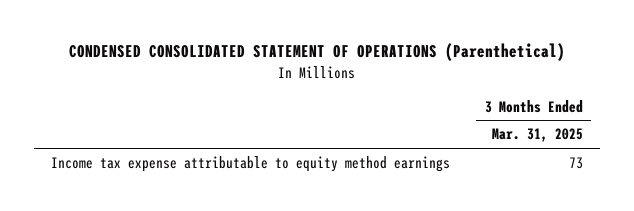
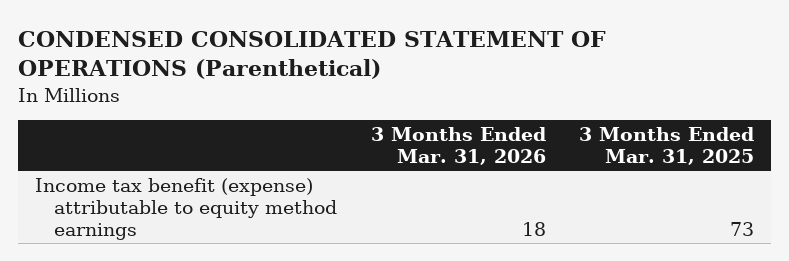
none -> [370,127,546,166] 3 Months Ended Mar. 31, 2026
[51,156,451,173] Income tax expense attributable to equity method earnings -> [34,177,338,240] Income tax benefit (expense) attributable to equity method earnings

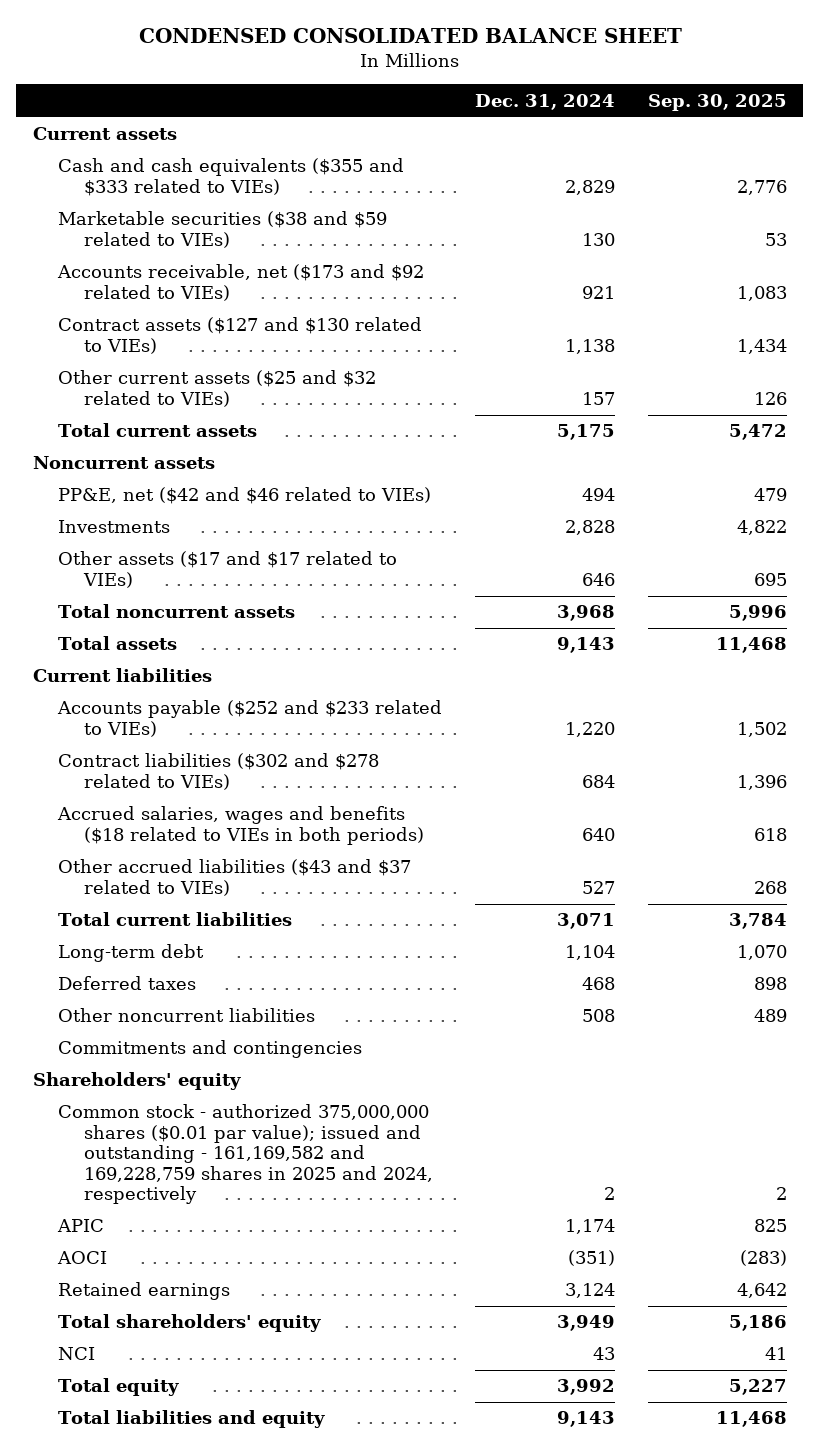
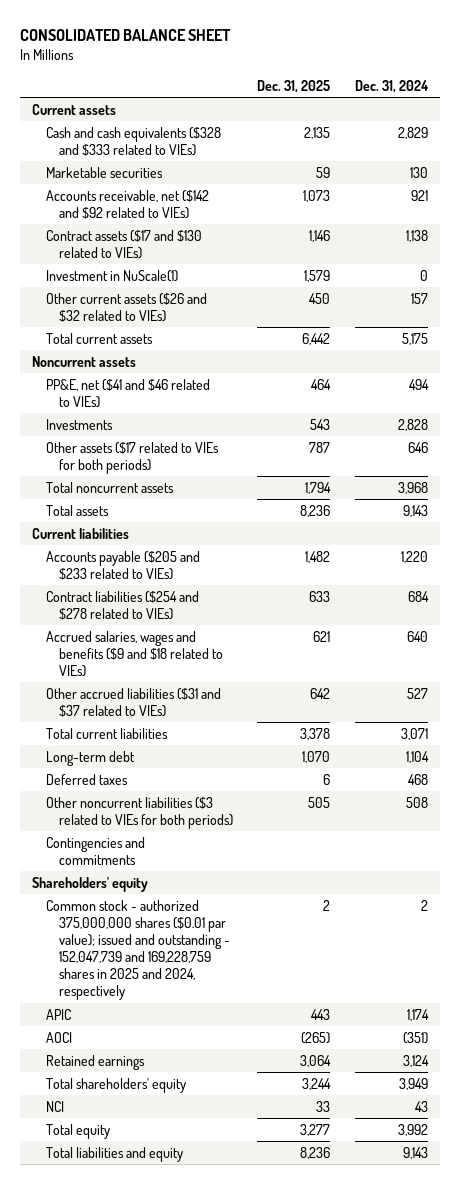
[138,28,682,44] CONDENSED CONSOLIDATED BALANCE SHEET -> [19,29,231,42] CONSOLIDATED BALANCE SHEET
[647,93,787,111] Sep. 30, 2025 -> none
none -> [257,79,331,93] Dec. 31, 2025
[58,158,405,196] Cash and cash equivalents ($355 and $333 related to VIEs) -> [45,126,221,156] Cash and cash equivalents ($328 and $333 related to VIEs)
[58,211,388,248] Marketable securities ($38 and $59 related to VIEs) -> [45,166,163,178] Marketable securities
[57,264,425,301] Accounts receivable, net ($173 and $92 related to VIEs) -> [45,189,209,219] Accounts receivable, net ($142 and $92 related to VIEs)
[58,317,423,354] Contract assets ($127 and $130 related to VIEs) -> [45,229,202,259] Contract assets ($17 and $130 related to VIEs)
none -> [45,269,178,282] Investment in NuScale(1)
[58,370,377,407] Other current assets ($25 and $32 related to VIEs) -> [45,292,207,322] Other current assets ($26 and $32 related to VIEs)
[58,487,432,505] PP&E, net ($42 and $46 related to VIEs) -> [45,378,210,408] PP&E, net ($41 and $46 related to VIEs)
[58,551,398,588] Other assets ($17 and $17 related to VIEs) -> [45,441,219,474] Other assets ($17 related to VIEs for both periods)
[57,700,443,737] Accounts payable ($252 and $233 related to VIEs) -> [45,550,200,580] Accounts payable ($205 and $233 related to VIEs)
[58,753,380,790] Contract liabilities ($302 and $278 related to VIEs) -> [45,590,199,620] Contract liabilities ($254 and $278 related to VIEs)
[57,806,424,845] Accrued salaries, wages and benefits ($18 related to VIEs in both periods) -> [45,630,224,677] Accrued salaries, wages and benefits ($9 and $18 related to VIEs)
[58,859,412,896] Other accrued liabilities ($43 and $37 related to VIEs) -> [45,687,221,717] Other accrued liabilities ($31 and $37 related to VIEs)
[58,1008,316,1023] Other noncurrent liabilities -> [45,796,234,829] Other noncurrent liabilities ($3 related to VIEs for both periods)
[58,1040,363,1059] Commitments and contingencies -> [45,836,145,865] Contingencies and commitments
[58,1104,433,1205] Common stock - authorized 375,000,000 shares ($0.01 par value); issued and outstanding - 161,169,582 and 169,228,759 shares in 2025 and 2024, respectively -> [45,899,231,1001] Common stock - authorized 375,000,000 shares ($0.01 par value); issued and outstanding - 152,047,739 and 169,228,759 shares in 2025 and 2024, respectively

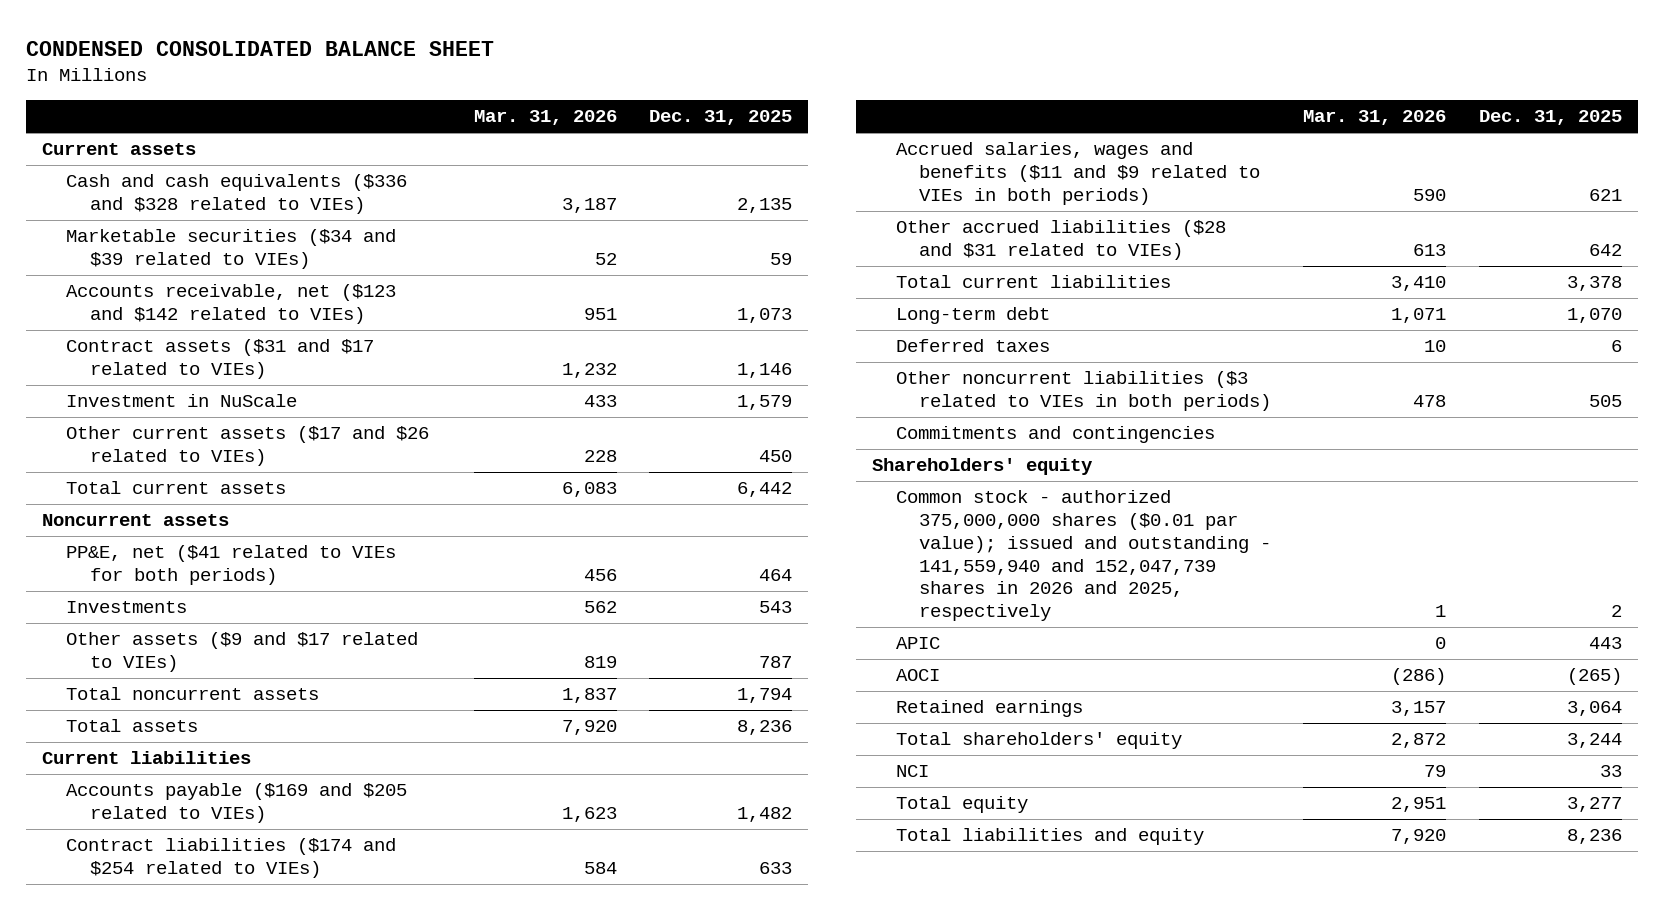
[19,29,231,42] CONSOLIDATED BALANCE SHEET -> [26,40,495,56] CONDENSED CONSOLIDATED BALANCE SHEET
[354,79,429,93] Dec. 31, 2024 -> none
none -> [474,110,618,126] Mar. 31, 2026
[45,126,221,156] Cash and cash equivalents ($328 and $333 related to VIEs) -> [66,174,408,215] Cash and cash equivalents ($336 and $328 related to VIEs)
[45,166,163,178] Marketable securities -> [66,229,397,270] Marketable securities ($34 and $39 related to VIEs)
[45,189,209,219] Accounts receivable, net ($142 and $92 related to VIEs) -> [66,284,397,325] Accounts receivable, net ($123 and $142 related to VIEs)
[45,229,202,259] Contract assets ($17 and $130 related to VIEs) -> [66,339,375,380] Contract assets ($31 and $17 related to VIEs)
[45,269,178,282] Investment in NuScale(1) -> [66,394,298,408] Investment in NuScale
[45,292,207,322] Other current assets ($26 and $32 related to VIEs) -> [66,426,430,467] Other current assets ($17 and $26 related to VIEs)
[45,378,210,408] PP&E, net ($41 and $46 related to VIEs) -> [66,545,397,586] PP&E, net ($41 related to VIEs for both periods)
[45,441,219,474] Other assets ($17 related to VIEs for both periods) -> [66,632,419,673] Other assets ($9 and $17 related to VIEs)
[45,550,200,580] Accounts payable ($205 and $233 related to VIEs) -> [66,783,408,824] Accounts payable ($169 and $205 related to VIEs)
[45,590,199,620] Contract liabilities ($254 and $278 related to VIEs) -> [66,838,397,879] Contract liabilities ($174 and $254 related to VIEs)
[45,630,224,677] Accrued salaries, wages and benefits ($9 and $18 related to VIEs) -> [895,142,1261,205] Accrued salaries, wages and benefits ($11 and $9 related to VIEs in both periods)
[45,687,221,717] Other accrued liabilities ($31 and $37 related to VIEs) -> [895,220,1226,261] Other accrued liabilities ($28 and $31 related to VIEs)
[45,796,234,829] Other noncurrent liabilities ($3 related to VIEs for both periods) -> [895,371,1272,412] Other noncurrent liabilities ($3 related to VIEs in both periods)
[45,836,145,865] Contingencies and commitments -> [895,426,1215,444] Commitments and contingencies
[45,899,231,1001] Common stock - authorized 375,000,000 shares ($0.01 par value); issued and outstanding - 152,047,739 and 169,228,759 shares in 2025 and 2024, respectively -> [895,490,1272,622] Common stock - authorized 375,000,000 shares ($0.01 par value); issued and outstanding - 141,559,940 and 152,047,739 shares in 2026 and 2025, respectively

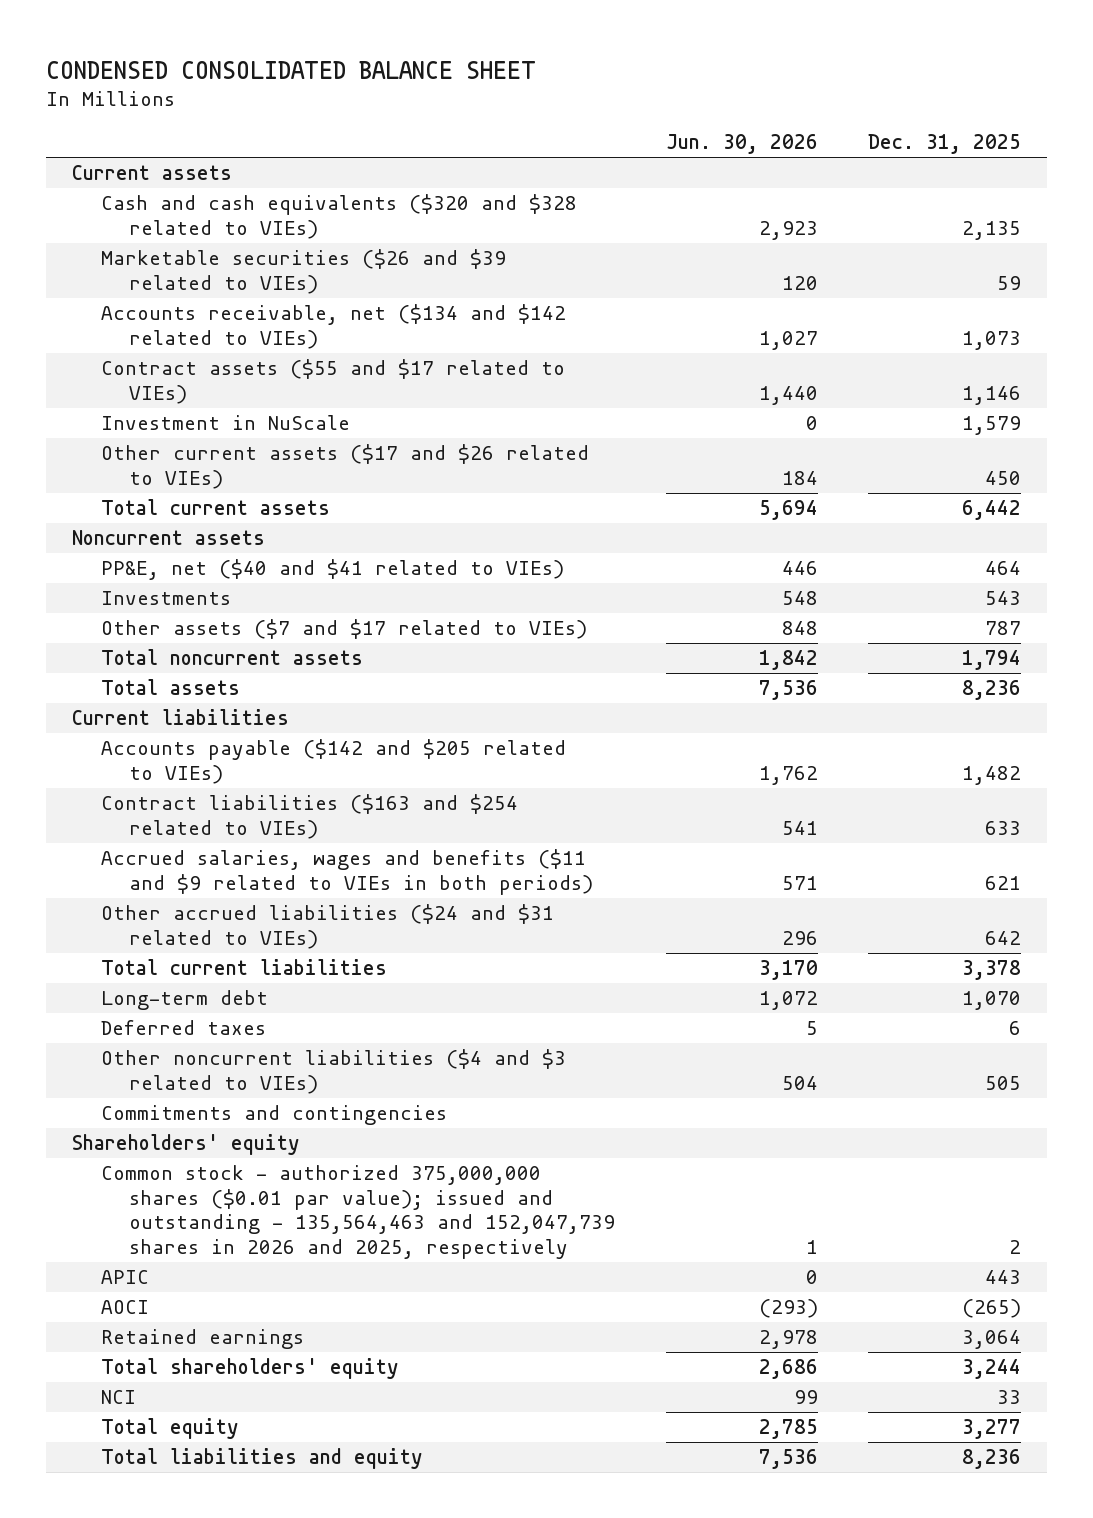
[474,110,618,126] Mar. 31, 2026 -> none
none -> [665,134,818,155] Jun. 30, 2026
[66,174,408,215] Cash and cash equivalents ($336 and $328 related to VIEs) -> [100,194,577,239] Cash and cash equivalents ($320 and $328 related to VIEs)
[66,229,397,270] Marketable securities ($34 and $39 related to VIEs) -> [100,249,506,294] Marketable securities ($26 and $39 related to VIEs)
[66,284,397,325] Accounts receivable, net ($123 and $142 related to VIEs) -> [100,304,566,349] Accounts receivable, net ($134 and $142 related to VIEs)
[66,339,375,380] Contract assets ($31 and $17 related to VIEs) -> [100,359,565,404] Contract assets ($55 and $17 related to VIEs)
[66,545,397,586] PP&E, net ($41 related to VIEs for both periods) -> [100,559,564,581] PP&E, net ($40 and $41 related to VIEs)
[66,632,419,673] Other assets ($9 and $17 related to VIEs) -> [100,619,587,640] Other assets ($7 and $17 related to VIEs)
[66,783,408,824] Accounts payable ($169 and $205 related to VIEs) -> [100,739,566,784] Accounts payable ($142 and $205 related to VIEs)
[66,838,397,879] Contract liabilities ($174 and $254 related to VIEs) -> [100,794,518,839] Contract liabilities ($163 and $254 related to VIEs)
[895,220,1226,261] Other accrued liabilities ($28 and $31 related to VIEs) -> [100,904,554,949] Other accrued liabilities ($24 and $31 related to VIEs)
[895,371,1272,412] Other noncurrent liabilities ($3 related to VIEs in both periods) -> [100,1049,566,1094] Other noncurrent liabilities ($4 and $3 related to VIEs)
[895,490,1272,622] Common stock - authorized 375,000,000 shares ($0.01 par value); issued and outstanding - 141,559,940 and 152,047,739 shares in 2026 and 2025, respectively -> [100,1165,616,1260] Common stock - authorized 375,000,000 shares ($0.01 par value); issued and outstanding - 135,564,463 and 152,047,739 shares in 2026 and 2025, respectively

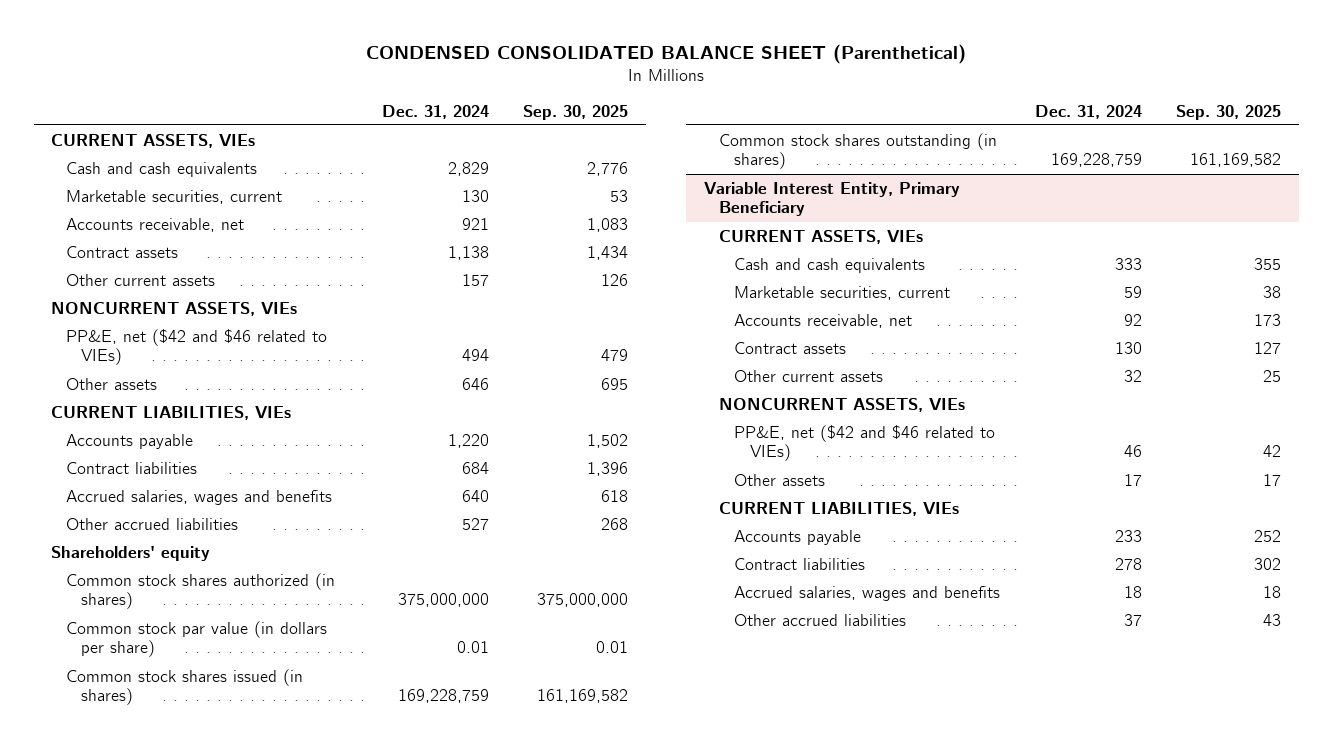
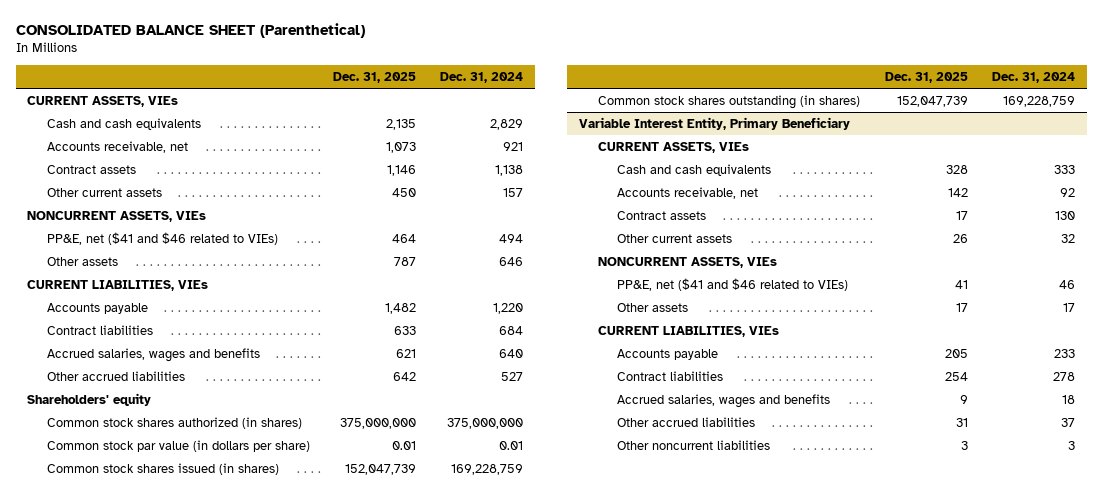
[366,43,967,64] CONDENSED CONSOLIDATED BALANCE SHEET (Parenthetical) -> [15,23,365,39] CONSOLIDATED BALANCE SHEET (Parenthetical)
[523,104,629,120] Sep. 30, 2025 -> none
none -> [333,72,417,84] Dec. 31, 2025
[66,189,283,204] Marketable securities, current -> none
[66,328,328,366] PP&E, net ($42 and $46 related to VIEs) -> [46,231,278,245] PP&E, net ($41 and $46 related to VIEs)
[734,285,951,300] Marketable securities, current -> none
[734,424,996,462] PP&E, net ($42 and $46 related to VIEs) -> [617,277,849,291] PP&E, net ($41 and $46 related to VIEs)
none -> [617,439,771,450] Other noncurrent liabilities

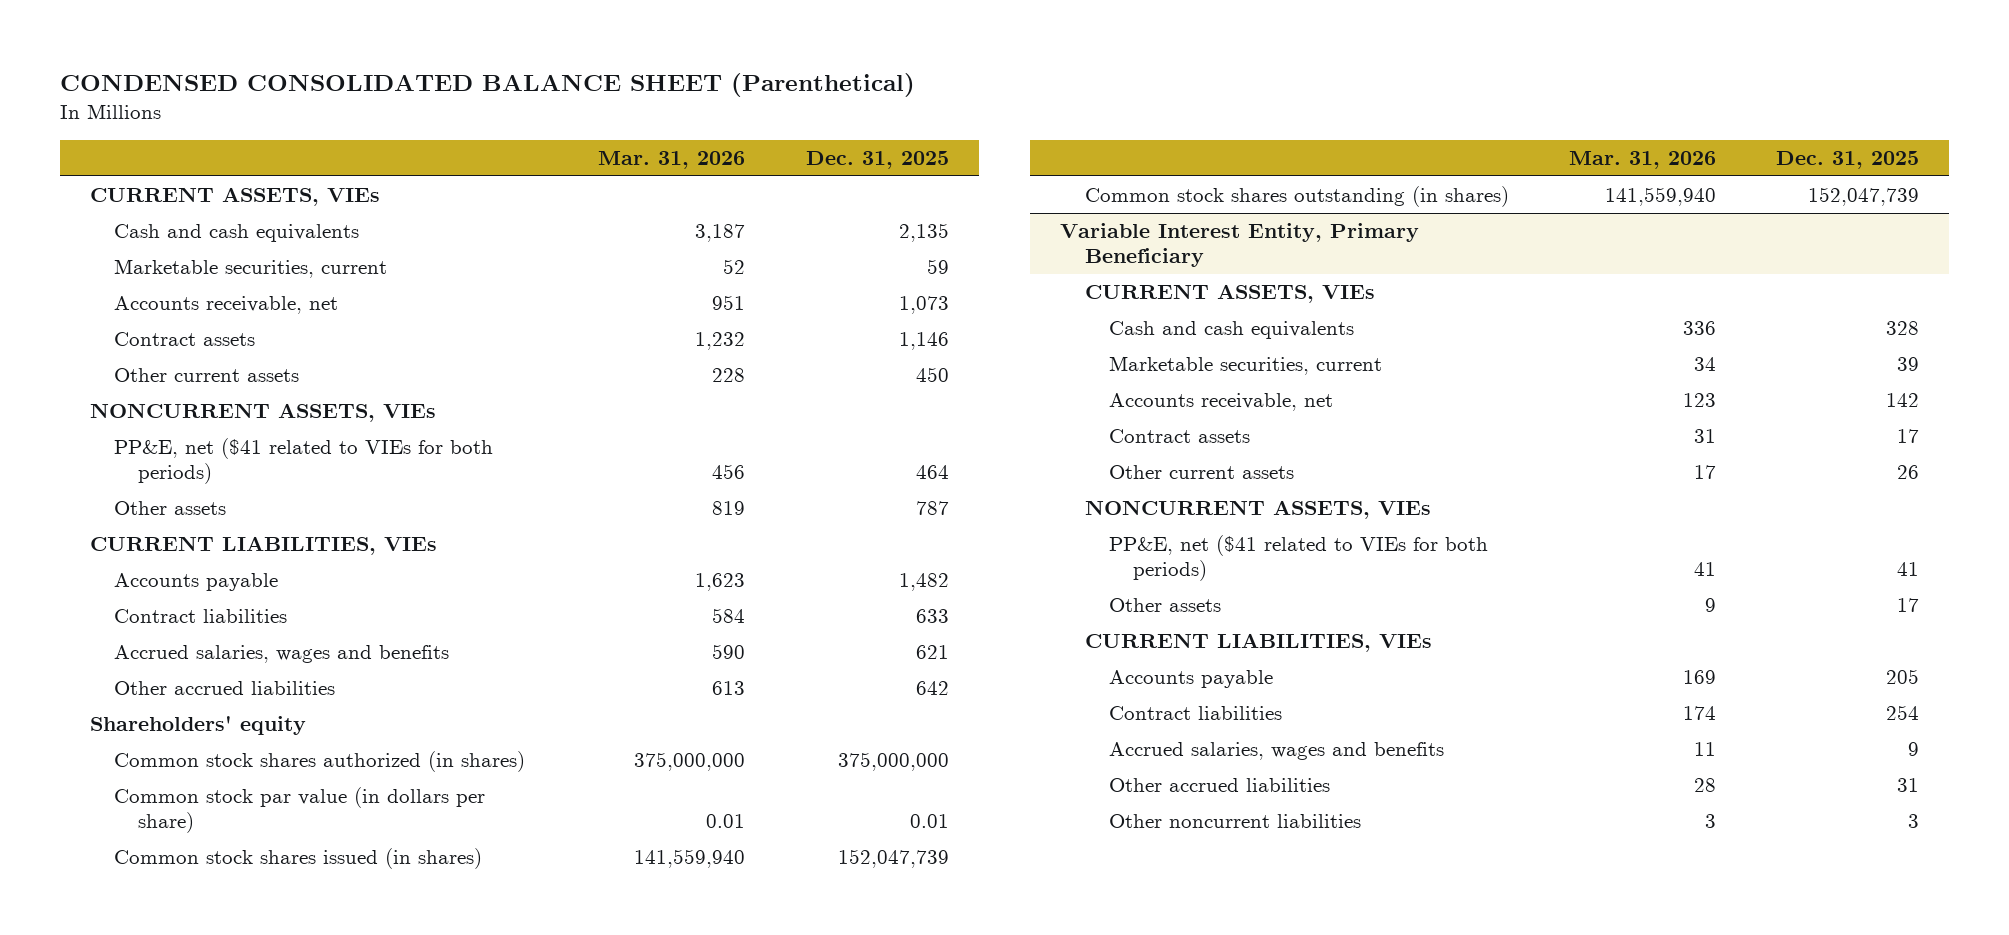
[15,23,365,39] CONSOLIDATED BALANCE SHEET (Parenthetical) -> [59,73,915,98] CONDENSED CONSOLIDATED BALANCE SHEET (Parenthetical)
[440,72,524,84] Dec. 31, 2024 -> none
none -> [598,150,746,169] Mar. 31, 2026
none -> [114,259,388,279] Marketable securities, current
[46,231,278,245] PP&E, net ($41 and $46 related to VIEs) -> [114,438,494,485] PP&E, net ($41 related to VIEs for both periods)
none -> [1108,356,1382,376] Marketable securities, current
[617,277,849,291] PP&E, net ($41 and $46 related to VIEs) -> [1108,535,1488,582] PP&E, net ($41 related to VIEs for both periods)

